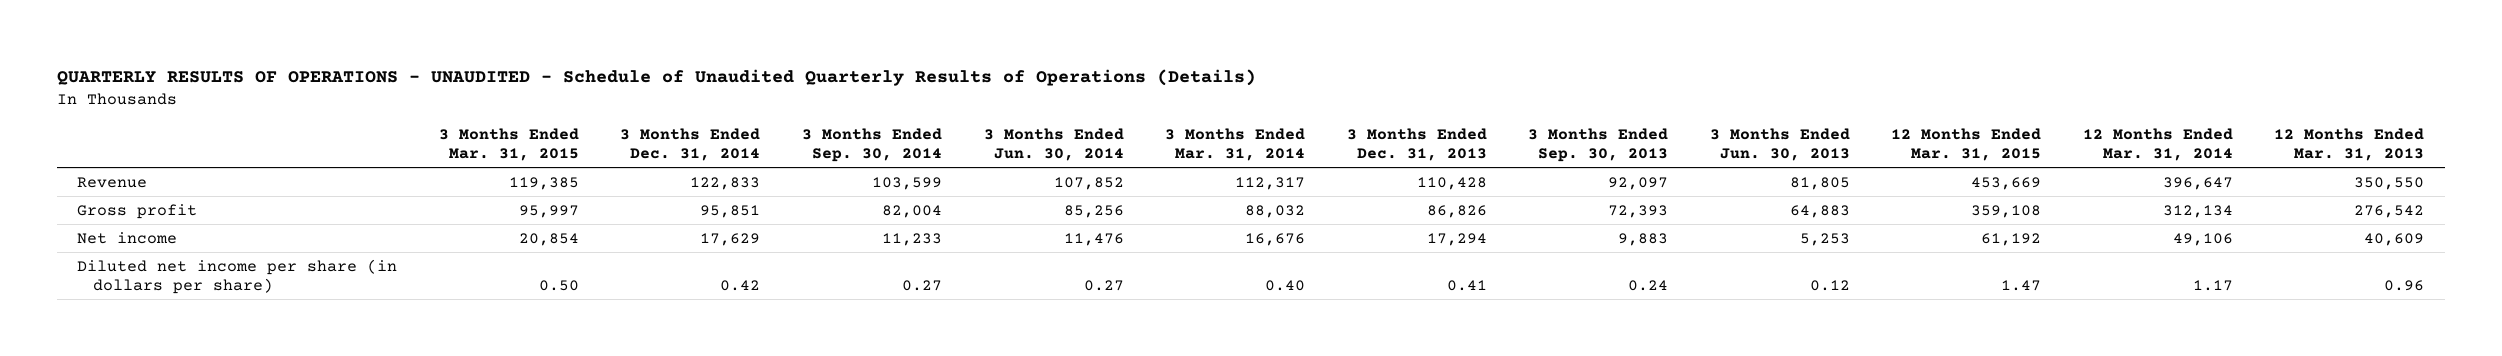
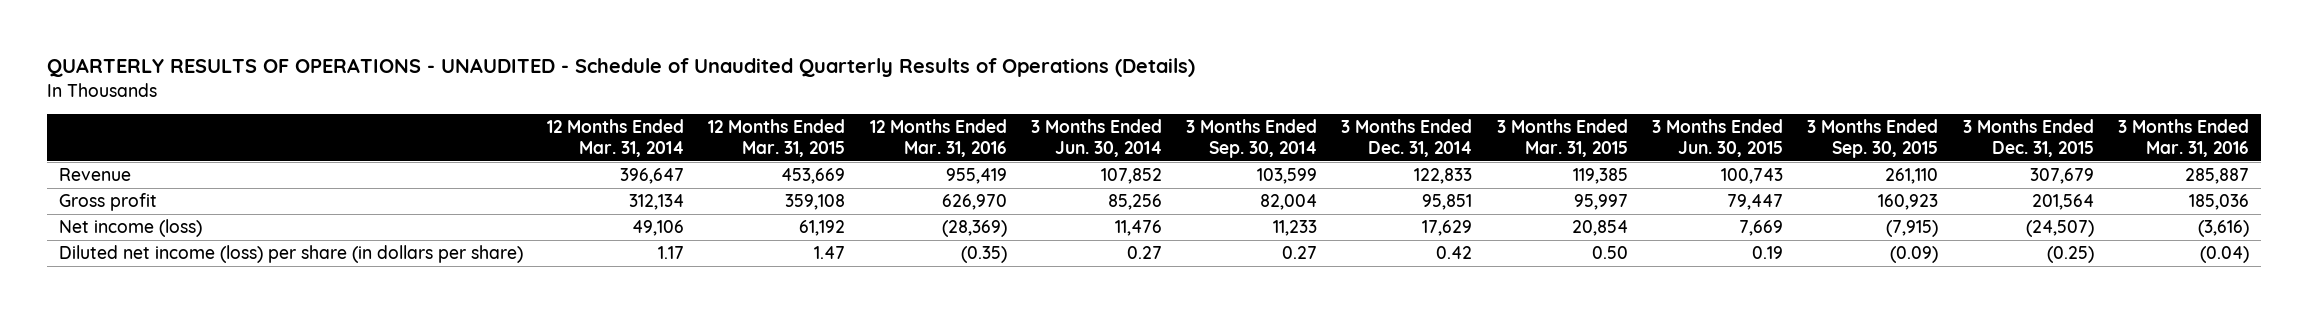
[1165,127,1306,162] 3 Months Ended Mar. 31, 2014 -> none
[1346,127,1487,162] 3 Months Ended Dec. 31, 2013 -> none
[1528,127,1669,163] 3 Months Ended Sep. 30, 2013 -> none
[1709,127,1850,162] 3 Months Ended Jun. 30, 2013 -> none
[2274,127,2425,162] 12 Months Ended Mar. 31, 2013 -> none
none -> [869,119,1007,157] 12 Months Ended Mar. 31, 2016
none -> [1652,119,1784,157] 3 Months Ended Jun. 30, 2015
none -> [1807,119,1939,158] 3 Months Ended Sep. 30, 2015
none -> [1962,119,2094,157] 3 Months Ended Dec. 31, 2015
none -> [2117,119,2249,157] 3 Months Ended Mar. 31, 2016
[77,231,178,244] Net income -> [58,219,202,238] Net income (loss)
[77,258,398,294] Diluted net income per share (in dollars per share) -> [58,245,523,264] Diluted net income (loss) per share (in dollars per share)

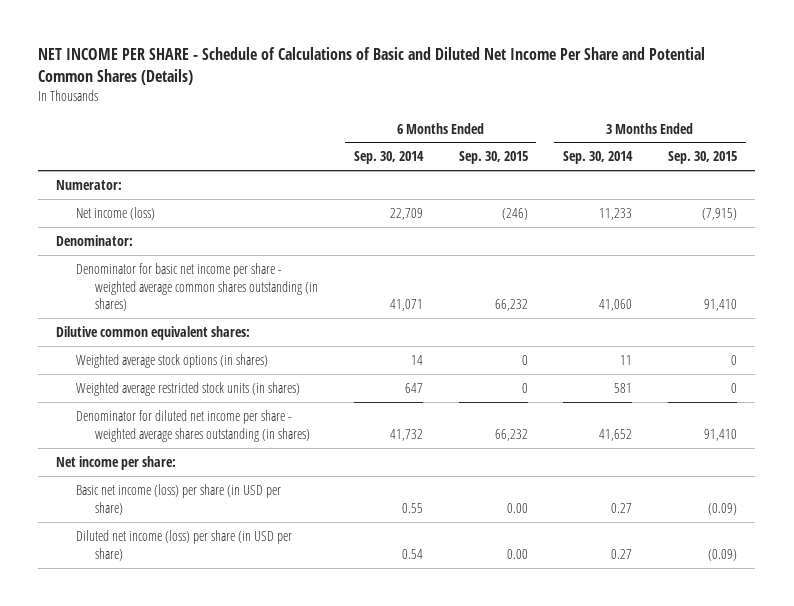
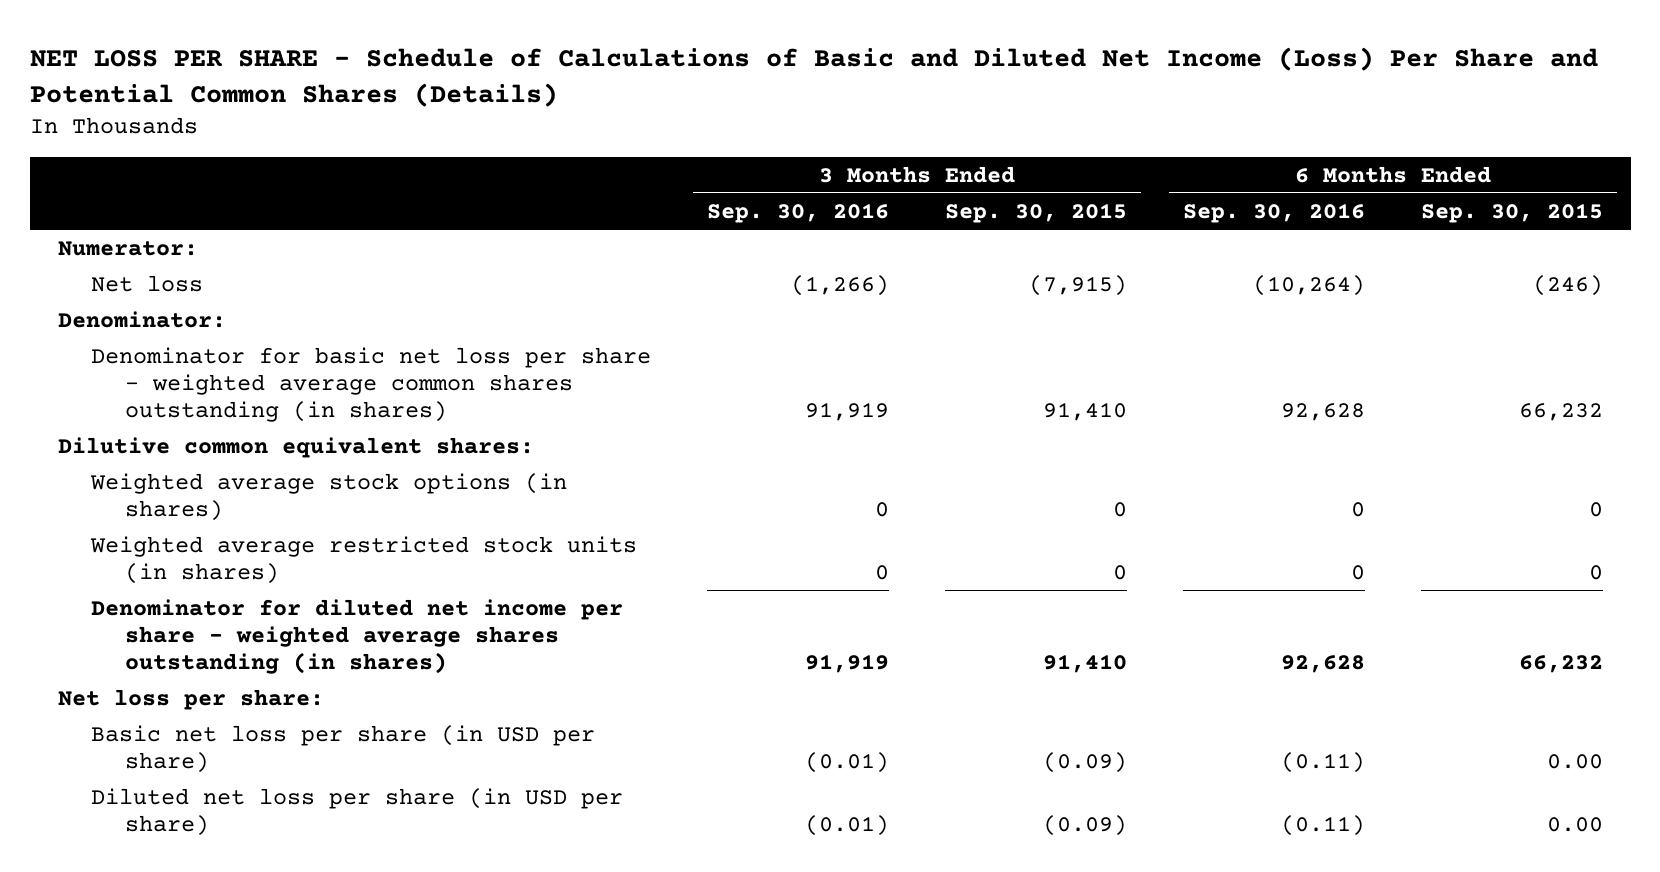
[38,47,706,85] NET INCOME PER SHARE - Schedule of Calculations of Basic and Diluted Net Income Per Share and Potential Common Shares (Details) -> [29,46,1598,107] NET LOSS PER SHARE - Schedule of Calculations of Basic and Diluted Net Income (Loss) Per Share and Potential Common Shares (Details)
[353,151,424,165] Sep. 30, 2014 -> none
[563,151,634,165] Sep. 30, 2014 -> none
none -> [707,202,890,223] Sep. 30, 2016
none -> [1182,202,1365,223] Sep. 30, 2016
[75,206,155,220] Net income (loss) -> [91,274,204,292] Net loss
[75,262,318,312] Denominator for basic net income per share - weighted average common shares outstanding (in shares) -> [91,346,652,422] Denominator for basic net loss per share - weighted average common shares outstanding (in shares)
[56,455,177,470] Net income per share: -> [57,688,324,710] Net loss per share:
[75,483,281,515] Basic net income (loss) per share (in USD per share) -> [91,724,596,773] Basic net loss per share (in USD per share)
[75,529,292,561] Diluted net income (loss) per share (in USD per share) -> [91,787,624,836] Diluted net loss per share (in USD per share)

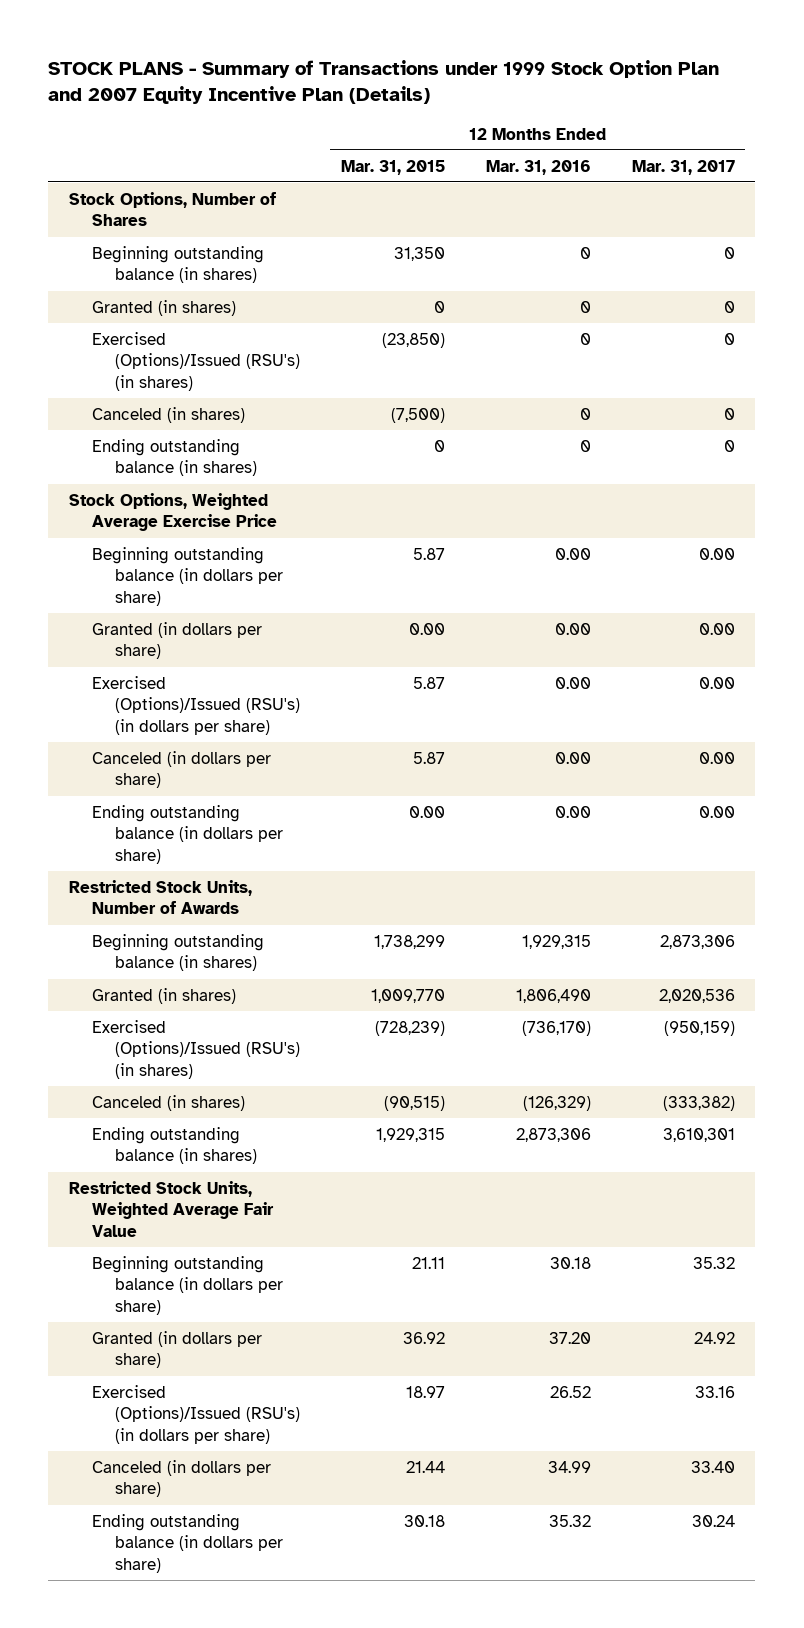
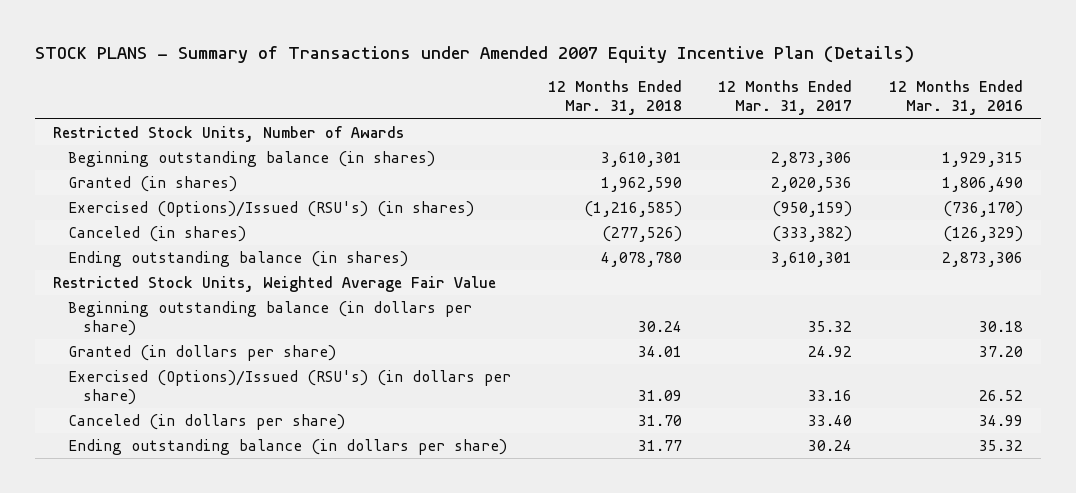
[48,59,720,104] STOCK PLANS - Summary of Transactions under 1999 Stock Option Plan and 2007 Equity Incentive Plan (Details) -> [34,45,914,63] STOCK PLANS - Summary of Transactions under Amended 2007 Equity Incentive Plan (Details)
[340,159,445,175] Mar. 31, 2015 -> none
none -> [547,80,682,116] 12 Months Ended Mar. 31, 2018
[68,191,276,227] Stock Options, Number of Shares -> none
[91,245,264,284] Beginning outstanding balance (in shares) -> none
[91,299,236,316] Granted (in shares) -> none
[91,331,300,391] Exercised (Options)/Issued (RSU's) (in shares) -> none
[91,406,245,423] Canceled (in shares) -> none
[91,438,257,477] Ending outstanding balance (in shares) -> none
[68,492,277,532] Stock Options, Weighted Average Exercise Price -> none
[91,546,283,606] Beginning outstanding balance (in dollars per share) -> none
[91,621,262,660] Granted (in dollars per share) -> none
[91,675,300,735] Exercised (Options)/Issued (RSU's) (in dollars per share) -> none
[91,750,271,789] Canceled (in dollars per share) -> none
[91,804,283,864] Ending outstanding balance (in dollars per share) -> none

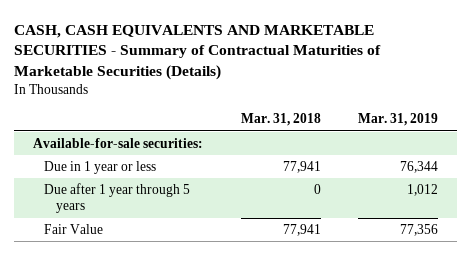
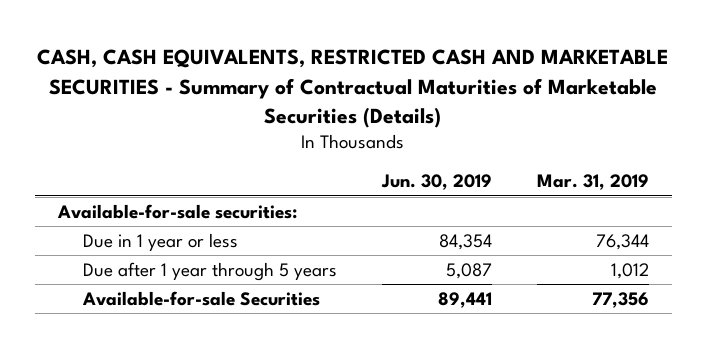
[13,24,381,81] CASH, CASH EQUIVALENTS AND MARKETABLE SECURITIES - Summary of Contractual Maturities of Marketable Securities (Details) -> [37,49,669,128] CASH, CASH EQUIVALENTS, RESTRICTED CASH AND MARKETABLE SECURITIES - Summary of Contractual Maturities of Marketable Securities (Details)
[240,113,321,127] Mar. 31, 2018 -> none
none -> [381,174,493,191] Jun. 30, 2019
[44,224,104,235] Fair Value -> [82,290,321,306] Available-for-sale Securities

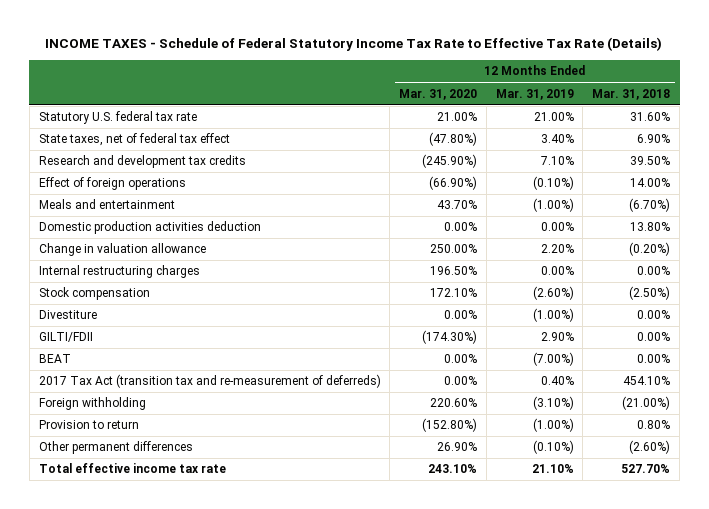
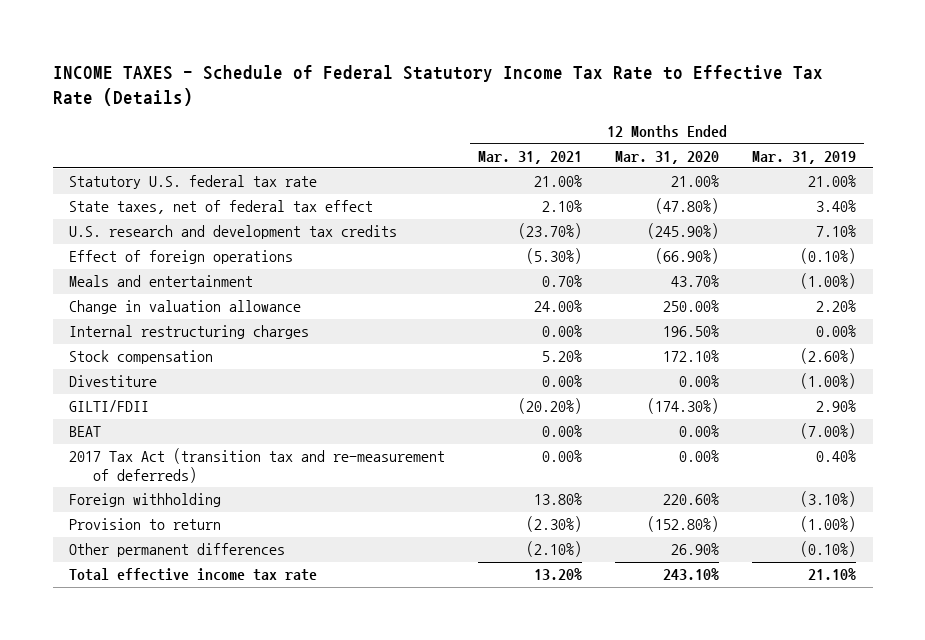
[592,88,671,100] Mar. 31, 2018 -> none
none -> [478,150,583,164] Mar. 31, 2021
[38,155,246,169] Research and development tax credits -> [69,225,398,240] U.S. research and development tax credits
[38,221,261,235] Domestic production activities deduction -> none

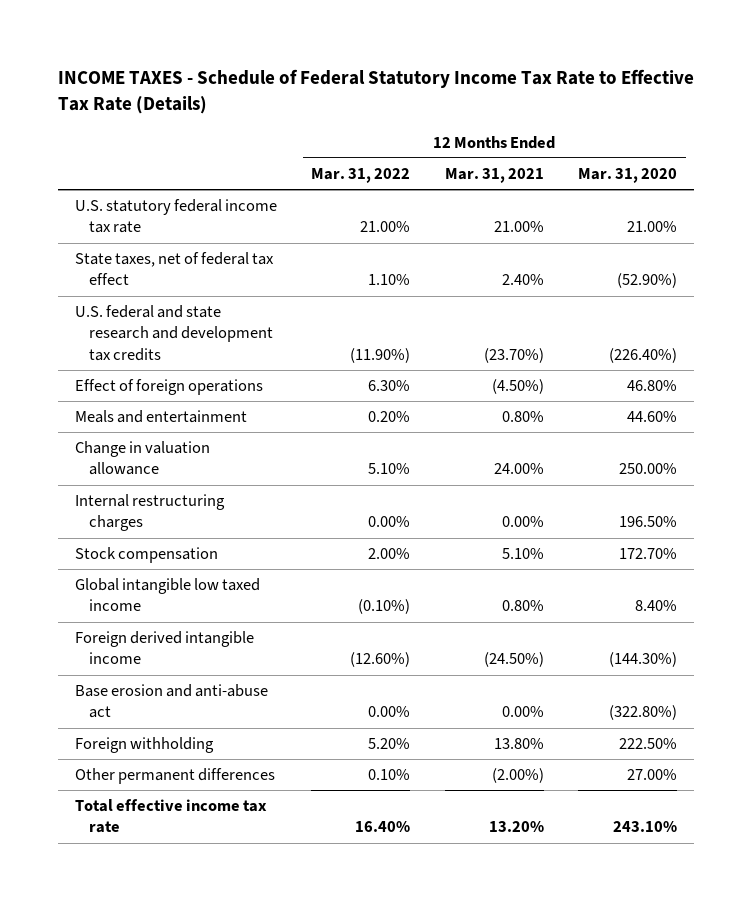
[752,150,857,164] Mar. 31, 2019 -> none
none -> [311,167,411,183] Mar. 31, 2022
[69,175,318,190] Statutory U.S. federal tax rate -> [75,199,278,234] U.S. statutory federal income tax rate
[542,200,583,213] 2.10% -> [501,274,544,286] 2.40%
[655,198,720,215] (47.80%) -> [616,273,677,289] (52.90%)
[69,225,398,240] U.S. research and development tax credits -> [75,305,273,361] U.S. federal and state research and development tax credits
[647,223,720,240] (245.90%) -> [608,347,677,363] (226.40%)
[526,248,583,265] (5.30%) -> [491,379,544,395] (4.50%)
[655,248,720,265] (66.90%) -> [626,380,677,392] 46.80%
[542,275,583,288] 0.70% -> [501,411,544,423] 0.80%
[671,275,720,288] 43.70% -> [626,411,677,423] 44.60%
[69,375,158,388] Divestiture -> none
[69,400,150,413] GILTI/FDII -> none
[69,426,102,438] BEAT -> none
[69,448,446,483] 2017 Tax Act (transition tax and re-measurement of deferreds) -> none
[69,518,222,531] Provision to return -> none
[542,350,583,363] 5.20% -> [501,548,544,560] 5.10%
[663,350,720,363] 172.10% -> [618,548,677,560] 172.70%
none -> [75,578,261,612] Global intangible low taxed income
none -> [75,631,255,665] Foreign derived intangible income
none -> [75,684,269,719] Base erosion and anti-abuse act
[663,493,720,506] 220.60% -> [618,738,677,750] 222.50%
[526,541,583,558] (2.10%) -> [491,768,544,784] (2.00%)
[671,543,720,556] 26.90% -> [626,769,677,781] 27.00%

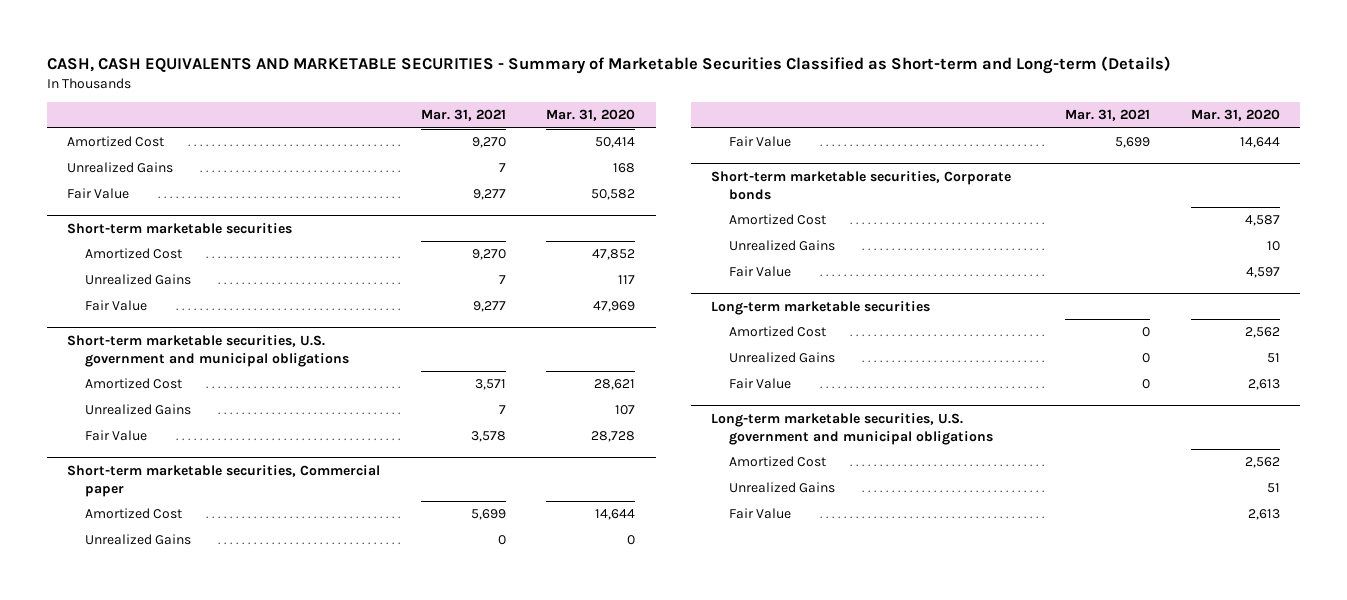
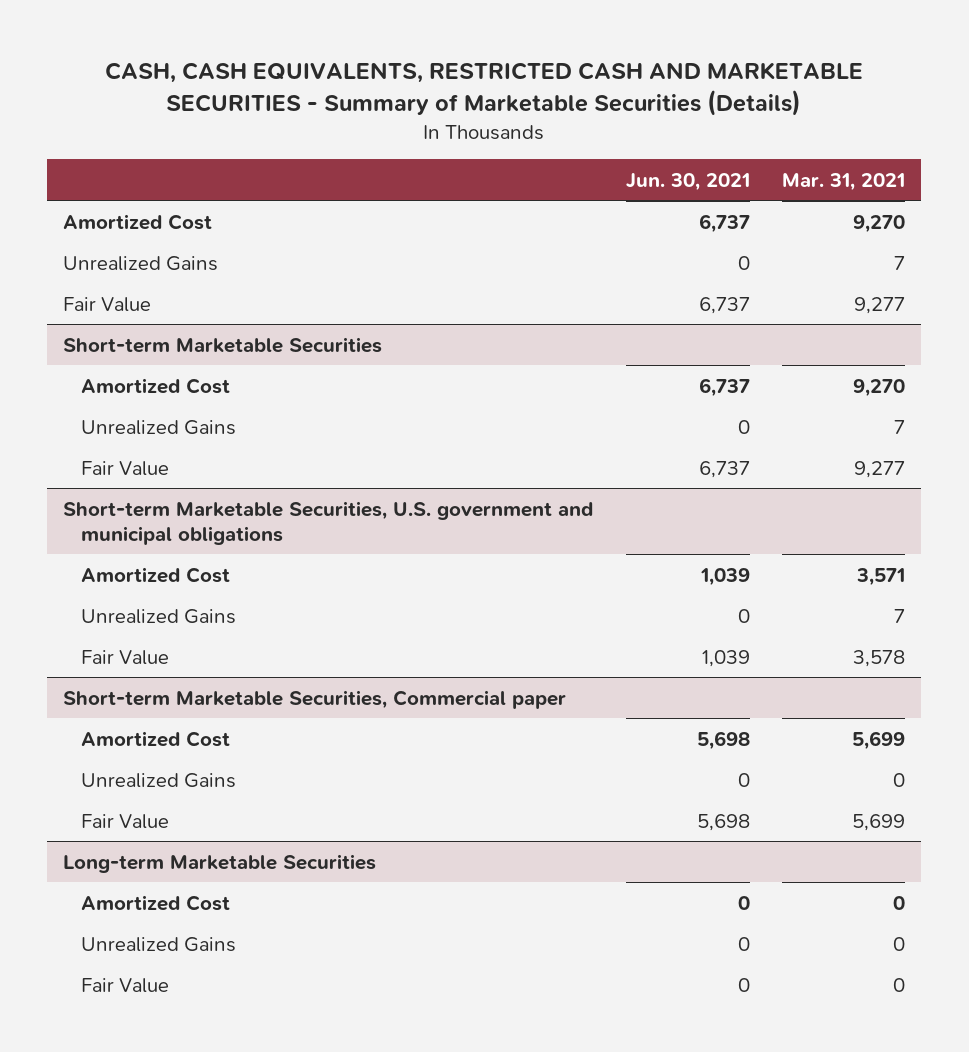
[46,55,1171,74] CASH, CASH EQUIVALENTS AND MARKETABLE SECURITIES - Summary of Marketable Securities Classified as Short-term and Long-term (Details) -> [105,62,864,117] CASH, CASH EQUIVALENTS, RESTRICTED CASH AND MARKETABLE SECURITIES - Summary of Marketable Securities (Details)
[546,109,636,122] Mar. 31, 2020 -> none
none -> [625,172,750,191] Jun. 30, 2021
[67,223,293,235] Short-term marketable securities -> [63,336,383,353] Short-term Marketable Securities
[67,335,350,367] Short-term marketable securities, U.S. government and municipal obligations -> [63,500,594,545] Short-term Marketable Securities, U.S. government and municipal obligations
[67,465,381,497] Short-term marketable securities, Commercial paper -> [63,689,567,709] Short-term Marketable Securities, Commercial paper
[711,171,1012,200] Short-term marketable securities, Corporate bonds -> none
[729,214,827,226] Amortized Cost -> none
[729,240,836,252] Unrealized Gains -> none
[729,266,792,278] Fair Value -> none
[711,301,931,316] Long-term marketable securities -> [63,853,377,873] Long-term Marketable Securities
[711,413,994,445] Long-term marketable securities, U.S. government and municipal obligations -> none
[729,456,827,468] Amortized Cost -> none
[729,482,836,494] Unrealized Gains -> none
[729,508,792,520] Fair Value -> none

